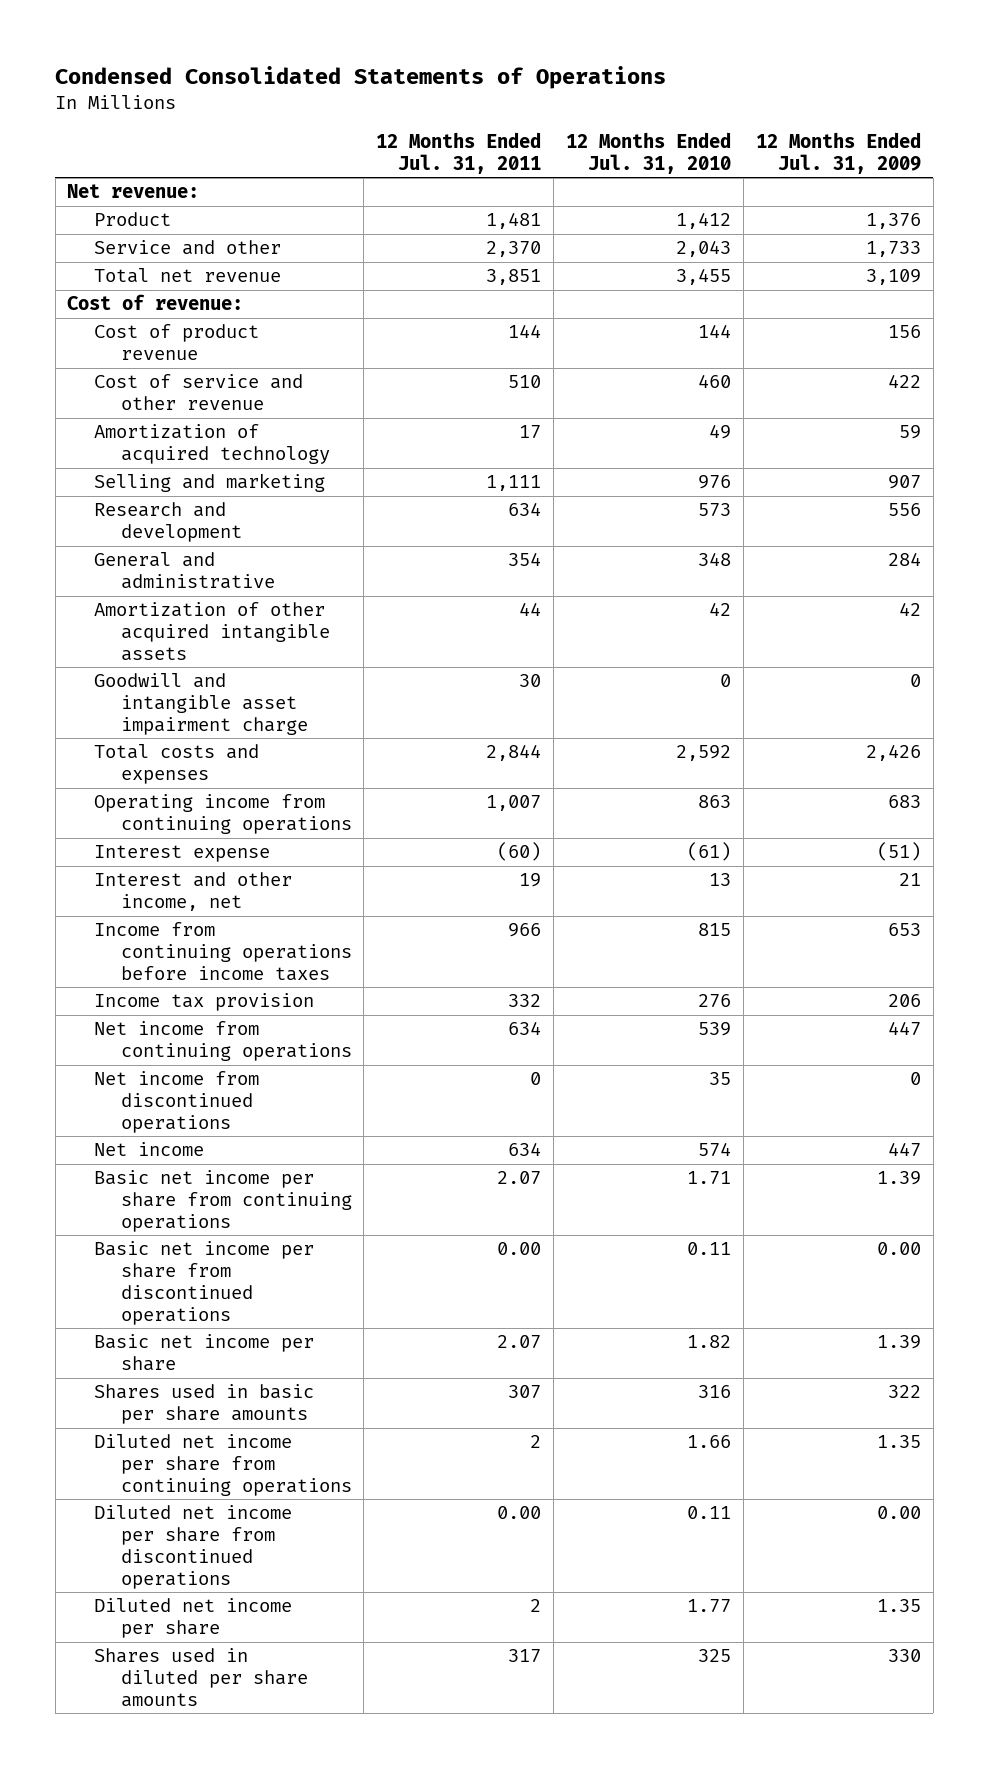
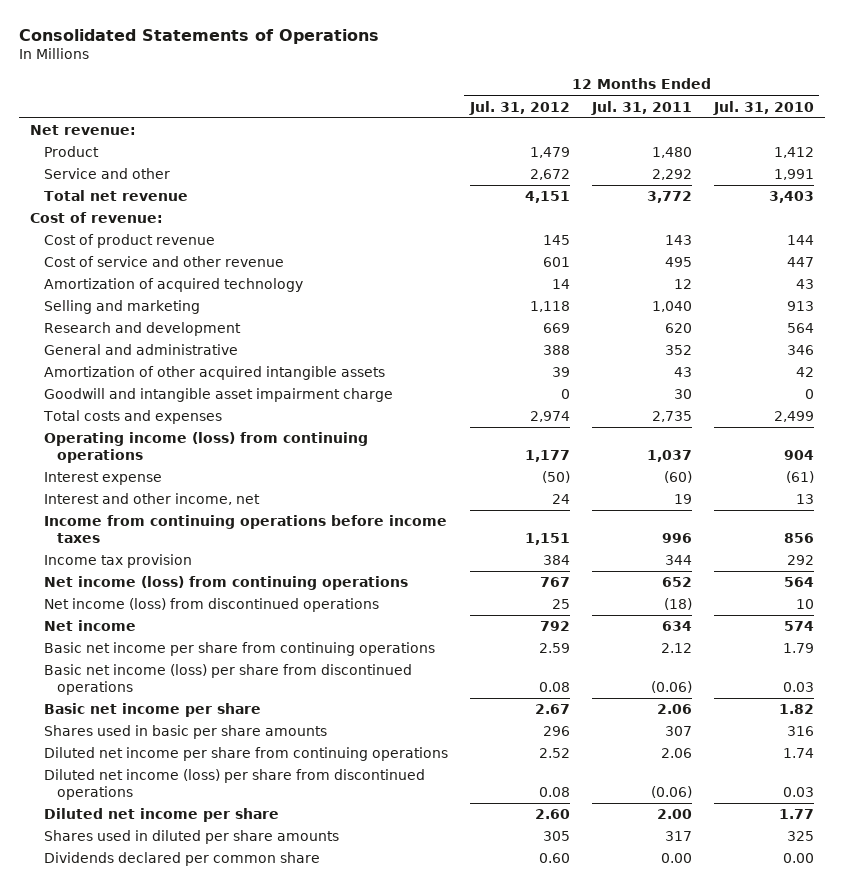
[55,65,667,89] Condensed Consolidated Statements of Operations -> [19,28,380,44] Consolidated Statements of Operations
[755,131,921,174] 12 Months Ended Jul. 31, 2009 -> none
none -> [468,100,570,115] Jul. 31, 2012
[486,212,542,230] 1,481 -> [651,147,692,159] 1,480
[486,241,542,258] 2,370 -> [651,169,692,181] 2,292
[675,240,731,258] 2,043 -> [773,169,814,181] 1,991
[486,269,542,286] 3,851 -> [646,191,692,204] 3,772
[675,268,731,286] 3,455 -> [768,191,814,204] 3,403
[508,324,542,339] 144 -> [664,235,692,246] 143
[508,375,542,389] 510 -> [664,257,692,268] 495
[697,374,731,389] 460 -> [786,257,814,268] 447
[519,425,542,439] 17 -> [673,279,692,290] 12
[708,424,731,440] 49 -> [795,279,814,290] 43
[486,475,542,492] 1,111 -> [651,301,692,313] 1,040
[697,475,731,490] 976 -> [786,301,814,312] 913
[508,502,542,517] 634 -> [664,323,692,334] 620
[697,503,731,517] 573 -> [786,323,814,334] 564
[508,552,542,567] 354 -> [664,345,692,356] 352
[697,552,731,567] 348 -> [786,345,814,356] 346
[519,602,542,617] 44 -> [673,367,692,378] 43
[486,744,542,762] 2,844 -> [651,411,692,423] 2,735
[675,745,731,762] 2,592 -> [773,411,814,423] 2,499
[93,794,352,835] Operating income from continuing operations -> [43,432,368,463] Operating income (loss) from continuing operations
[486,795,542,812] 1,007 -> [646,449,692,462] 1,037
[697,795,731,809] 863 -> [783,449,814,460] 904
[508,923,542,938] 966 -> [661,532,692,543] 996
[697,923,731,937] 815 -> [783,532,814,543] 856
[508,994,542,1008] 332 -> [664,555,692,566] 344
[697,994,731,1008] 276 -> [786,555,814,566] 292
[93,1021,352,1062] Net income from continuing operations -> [43,576,408,591] Net income (loss) from continuing operations
[508,1021,542,1036] 634 -> [661,577,692,588] 652
[697,1022,731,1037] 539 -> [783,577,814,588] 564
[93,1071,259,1134] Net income from discontinued operations -> [43,598,379,613] Net income (loss) from discontinued operations
[530,1072,542,1086] 0 -> [663,598,692,611] (18)
[708,1072,731,1086] 35 -> [795,599,814,610] 10
[497,1171,542,1185] 2.07 -> [660,643,692,654] 2.12
[686,1171,731,1185] 1.71 -> [782,643,814,654] 1.79
[93,1241,314,1325] Basic net income per share from discontinued operations -> [43,664,412,695] Basic net income (loss) per share from discontinued operations
[497,1242,542,1256] 0.00 -> [650,680,692,693] (0.06)
[686,1242,731,1256] 0.11 -> [782,681,814,692] 0.03
[497,1335,542,1349] 2.07 -> [656,704,692,715] 2.06
[530,1435,542,1449] 2 -> [660,748,692,759] 2.06
[686,1435,731,1449] 1.66 -> [782,748,814,759] 1.74
[93,1505,292,1589] Diluted net income per share from discontinued operations -> [43,769,425,800] Diluted net income (loss) per share from discontinued operations
[497,1506,542,1520] 0.00 -> [650,785,692,798] (0.06)
[686,1506,731,1520] 0.11 -> [782,786,814,797] 0.03
[530,1599,542,1613] 2 -> [656,809,692,820] 2.00
none -> [43,852,320,867] Dividends declared per common share

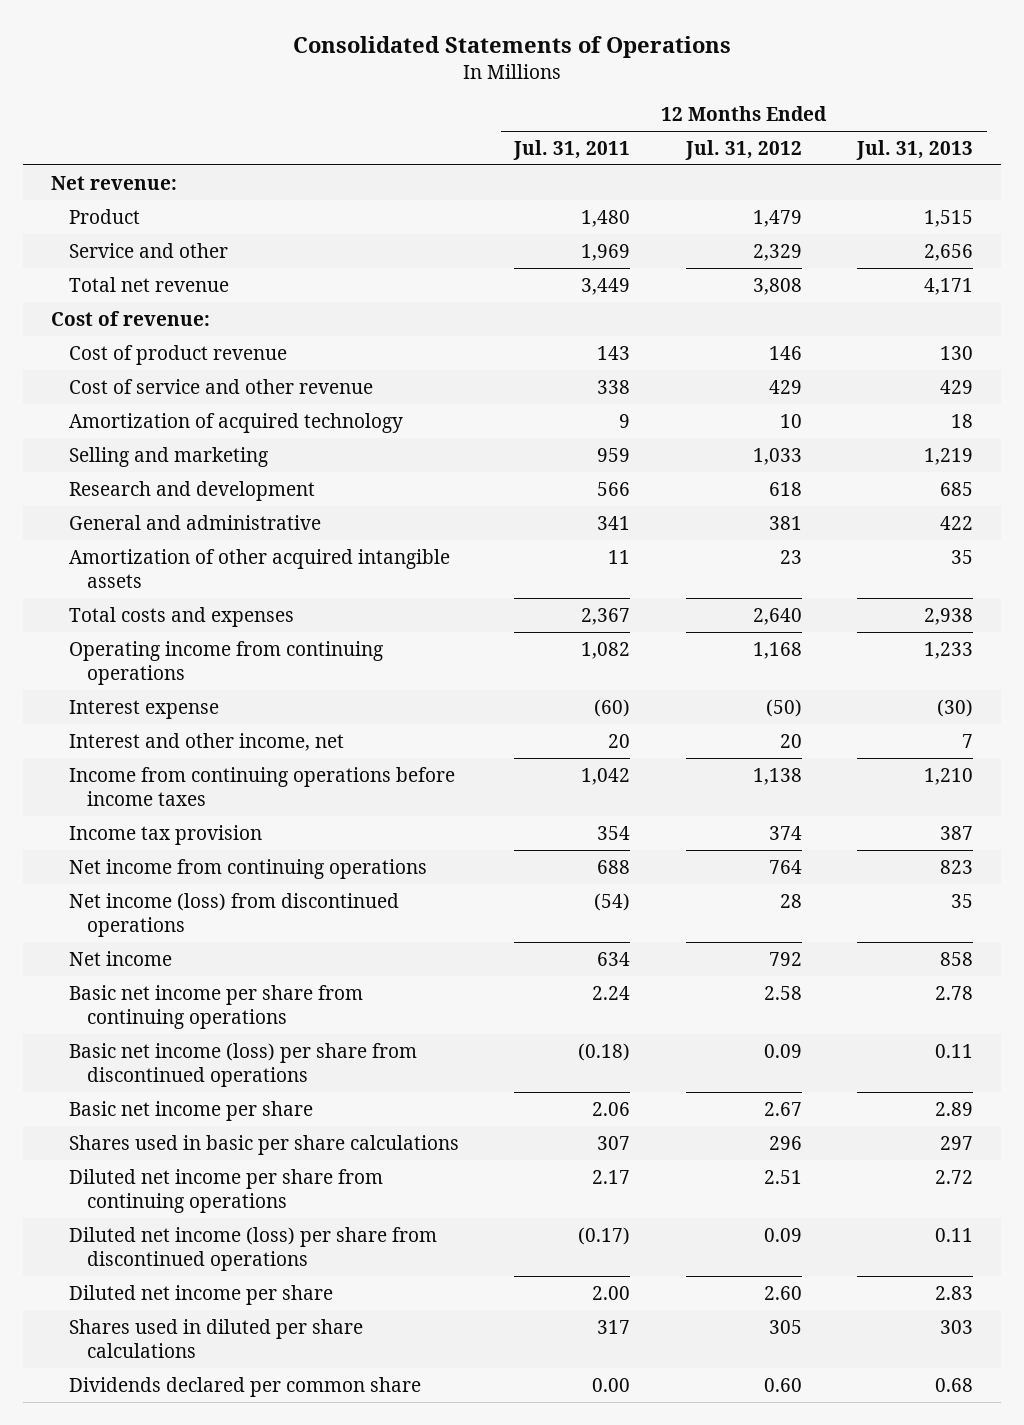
[712,100,814,115] Jul. 31, 2010 -> none
none -> [856,139,974,160] Jul. 31, 2013
[529,169,570,181] 2,672 -> [752,243,802,261] 2,329
[651,169,692,181] 2,292 -> [581,243,631,261] 1,969
[524,191,570,204] 4,151 -> [752,277,802,295] 3,808
[646,191,692,204] 3,772 -> [581,277,631,295] 3,449
[43,388,393,403] Goodwill and intangible asset impairment charge -> none
[542,235,570,246] 145 -> [768,345,802,360] 146
[542,257,570,268] 601 -> [768,379,802,394] 429
[664,257,692,268] 495 -> [597,379,631,394] 338
[551,279,570,290] 14 -> [779,413,802,428] 10
[673,279,692,290] 12 -> [619,413,631,428] 9
[529,301,570,313] 1,118 -> [752,447,802,465] 1,033
[651,301,692,313] 1,040 -> [597,447,631,462] 959
[542,323,570,334] 669 -> [768,481,802,496] 618
[664,323,692,334] 620 -> [597,481,631,496] 566
[542,345,570,356] 388 -> [768,515,802,530] 381
[664,345,692,356] 352 -> [597,515,631,530] 341
[551,367,570,378] 39 -> [779,549,802,564] 23
[673,367,692,378] 43 -> [608,549,631,564] 11
[529,411,570,423] 2,974 -> [752,607,802,625] 2,640
[651,411,692,423] 2,735 -> [581,607,631,625] 2,367
[43,432,368,463] Operating income (loss) from continuing operations -> [68,640,383,686] Operating income from continuing operations
[524,449,570,462] 1,177 -> [752,641,802,659] 1,168
[646,449,692,462] 1,037 -> [581,641,631,659] 1,082
[551,494,570,505] 24 -> [779,733,802,748] 20
[673,494,692,505] 19 -> [608,733,631,748] 20
[524,532,570,545] 1,151 -> [752,767,802,785] 1,138
[661,532,692,543] 996 -> [581,767,631,785] 1,042
[542,555,570,566] 384 -> [768,825,802,840] 374
[664,555,692,566] 344 -> [597,825,631,840] 354
[43,576,408,591] Net income (loss) from continuing operations -> [68,858,427,879] Net income from continuing operations
[539,577,570,588] 767 -> [768,859,802,874] 764
[661,577,692,588] 652 -> [597,859,631,874] 688
[551,599,570,610] 25 -> [779,893,802,908] 28
[663,598,692,611] (18) -> [594,892,631,911] (54)
[538,643,570,654] 2.59 -> [763,985,802,1000] 2.58
[660,643,692,654] 2.12 -> [592,985,631,1000] 2.24
[538,681,570,692] 0.08 -> [763,1043,802,1058] 0.09
[650,680,692,693] (0.06) -> [578,1042,631,1061] (0.18)
[43,725,327,740] Shares used in basic per share amounts -> [68,1134,459,1155] Shares used in basic per share calculations
[538,748,570,759] 2.52 -> [763,1169,802,1184] 2.51
[660,748,692,759] 2.06 -> [592,1169,631,1184] 2.17
[538,786,570,797] 0.08 -> [763,1227,802,1242] 0.09
[650,785,692,798] (0.06) -> [578,1226,631,1245] (0.17)
[43,830,339,845] Shares used in diluted per share amounts -> [68,1318,363,1359] Shares used in diluted per share calculations

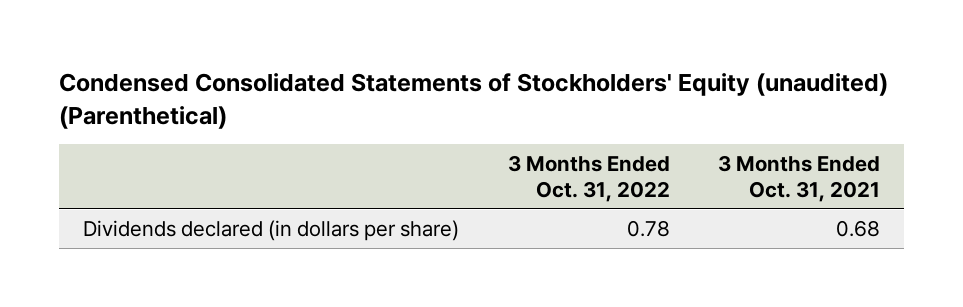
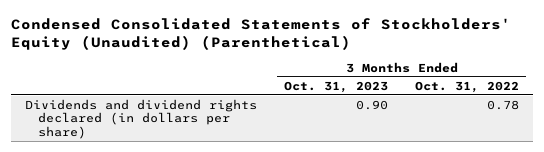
[58,73,888,129] Condensed Consolidated Statements of Stockholders' Equity (unaudited) (Parenthetical) -> [11,18,512,51] Condensed Consolidated Statements of Stockholders' Equity (Unaudited) (Parenthetical)
[717,154,880,203] 3 Months Ended Oct. 31, 2021 -> none
none -> [284,80,389,93] Oct. 31, 2023
[83,220,460,242] Dividends declared (in dollars per share) -> [25,99,258,139] Dividends and dividend rights declared (in dollars per share)

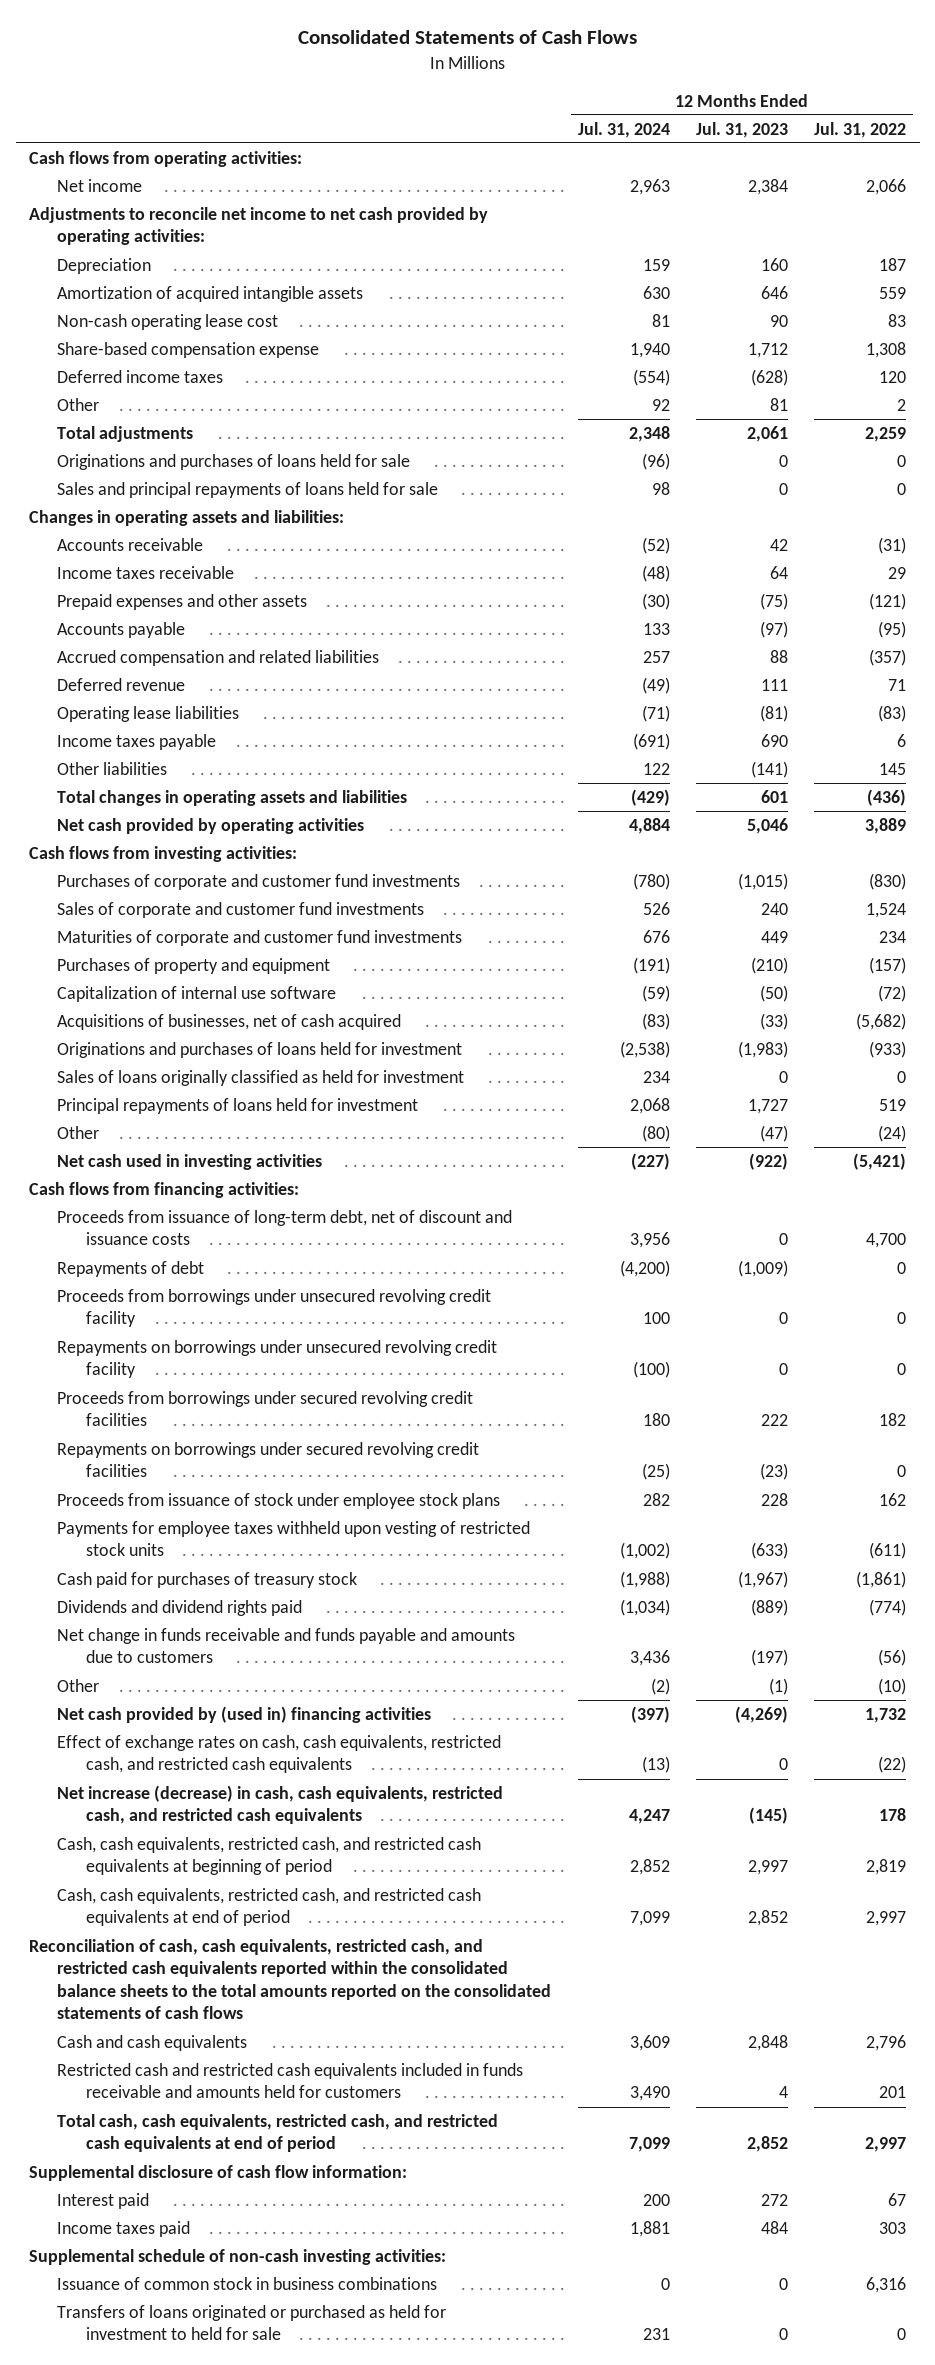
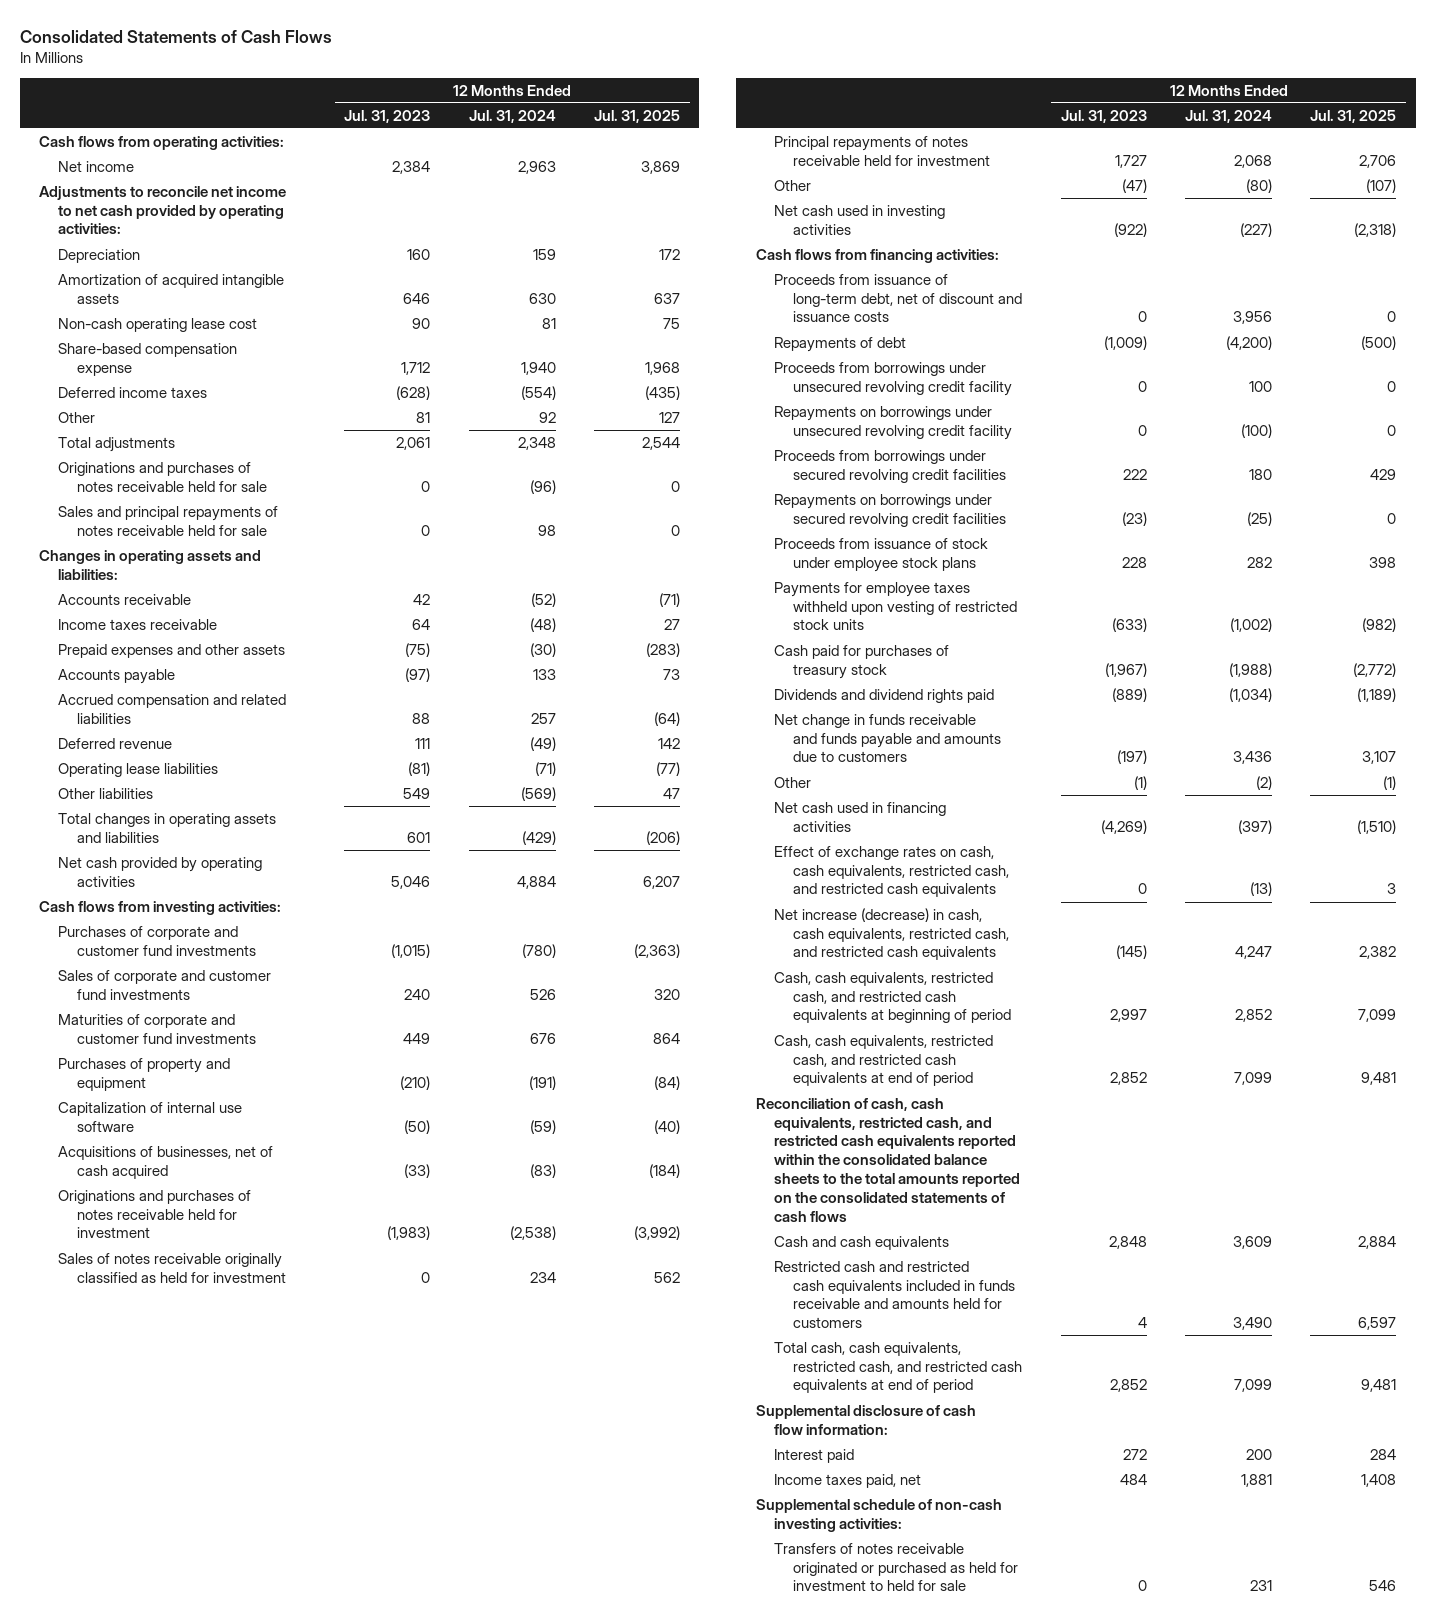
[814,121,907,138] Jul. 31, 2022 -> none
none -> [594,109,681,123] Jul. 31, 2025
[57,453,411,470] Originations and purchases of loans held for sale -> [58,461,267,492] Originations and purchases of notes receivable held for sale
[57,481,439,498] Sales and principal repayments of loans held for sale -> [58,505,279,536] Sales and principal repayments of notes receivable held for sale
[57,733,217,750] Income taxes payable -> none
[642,762,670,775] 122 -> [520,786,556,801] (569)
[751,760,789,778] (141) -> [403,787,431,799] 549
[57,1041,463,1058] Originations and purchases of loans held for investment -> [58,1189,252,1239] Originations and purchases of notes receivable held for investment
[57,1069,465,1086] Sales of loans originally classified as held for investment -> [58,1252,286,1283] Sales of notes receivable originally classified as held for investment
[57,1097,419,1114] Principal repayments of loans held for investment -> [774,135,991,166] Principal repayments of notes receivable held for investment
[57,1705,432,1723] Net cash provided by (used in) financing activities -> [774,801,947,832] Net cash used in financing activities
[57,2220,191,2237] Income taxes paid -> [774,1473,922,1488] Income taxes paid, net
[57,2276,438,2290] Issuance of common stock in business combinations -> none
[57,2304,447,2341] Transfers of loans originated or purchased as held for investment to held for sale -> [774,1542,1019,1592] Transfers of notes receivable originated or purchased as held for investment to held for sale

